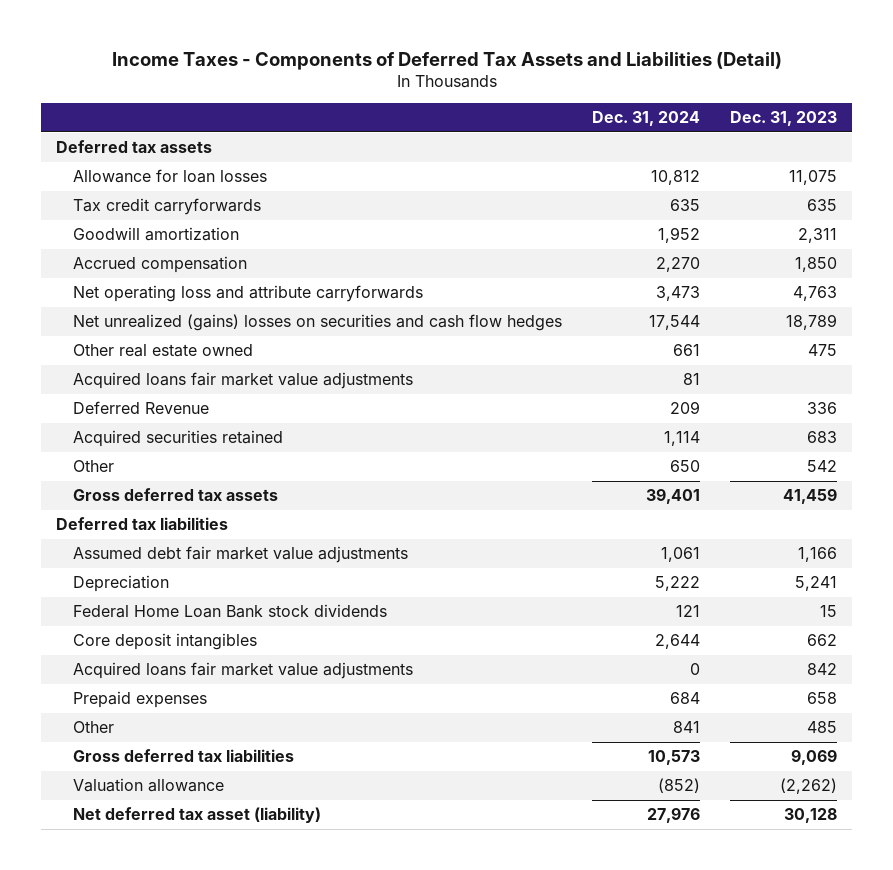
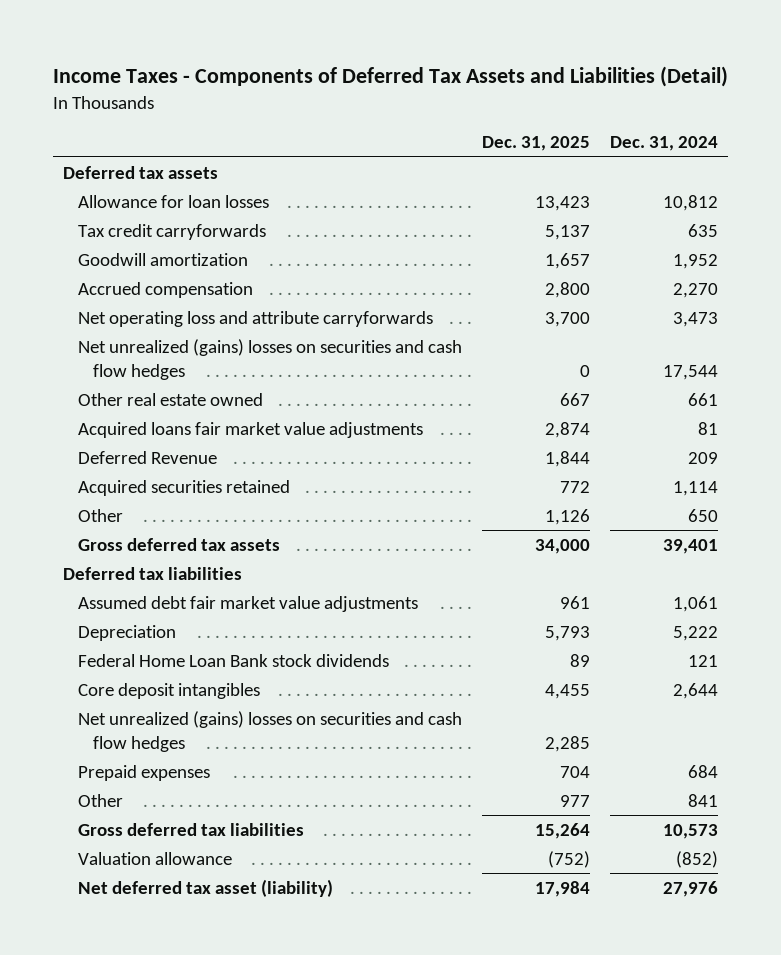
[730,111,838,127] Dec. 31, 2023 -> none
none -> [482,136,591,152] Dec. 31, 2025
[73,662,414,680] Acquired loans fair market value adjustments -> none
none -> [78,710,463,752] Net unrealized (gains) losses on securities and cash flow hedges

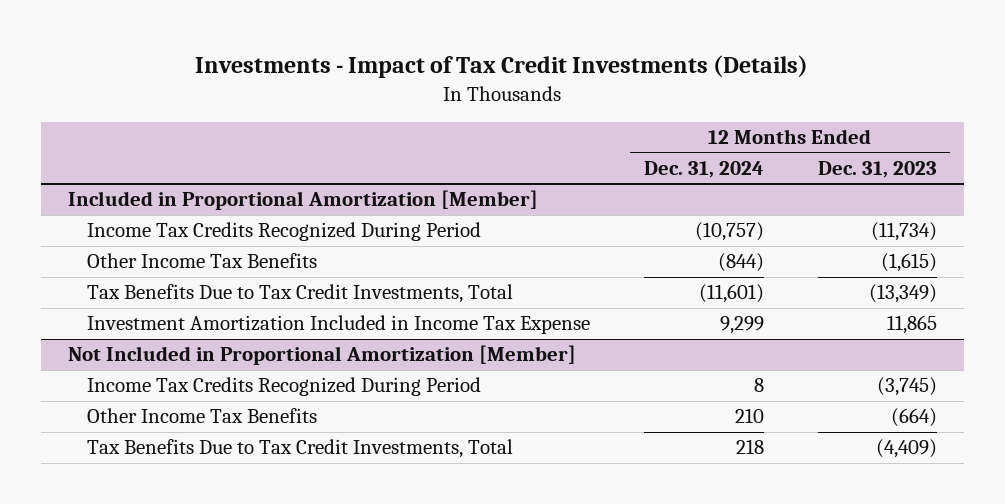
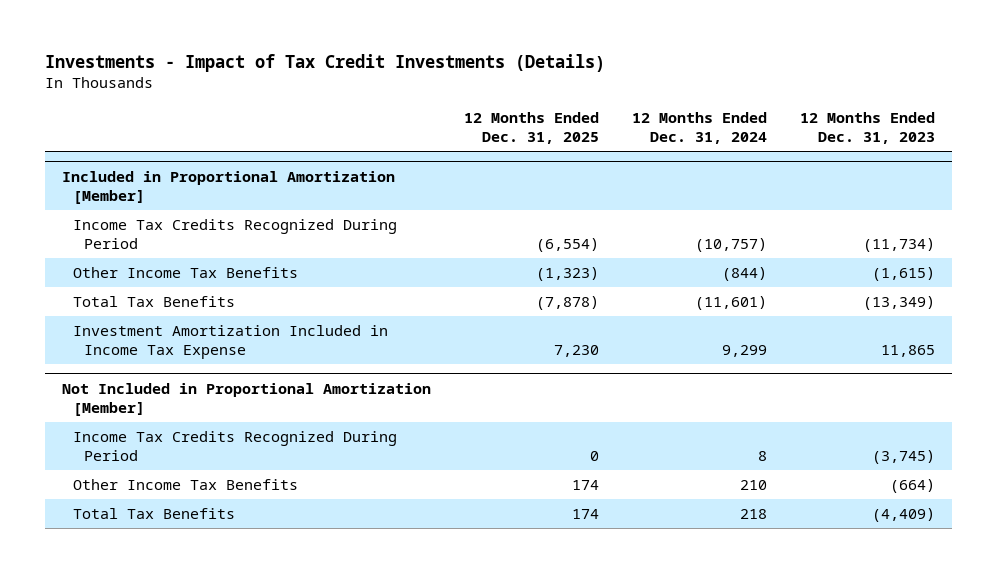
none -> [463,111,599,144] 12 Months Ended Dec. 31, 2025
[86,284,513,304] Tax Benefits Due to Tax Credit Investments, Total -> [72,295,235,307] Total Tax Benefits
[86,439,513,459] Tax Benefits Due to Tax Credit Investments, Total -> [72,507,235,519] Total Tax Benefits

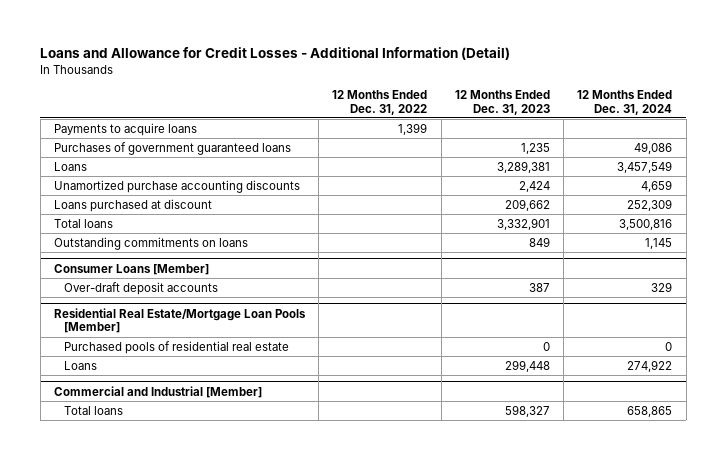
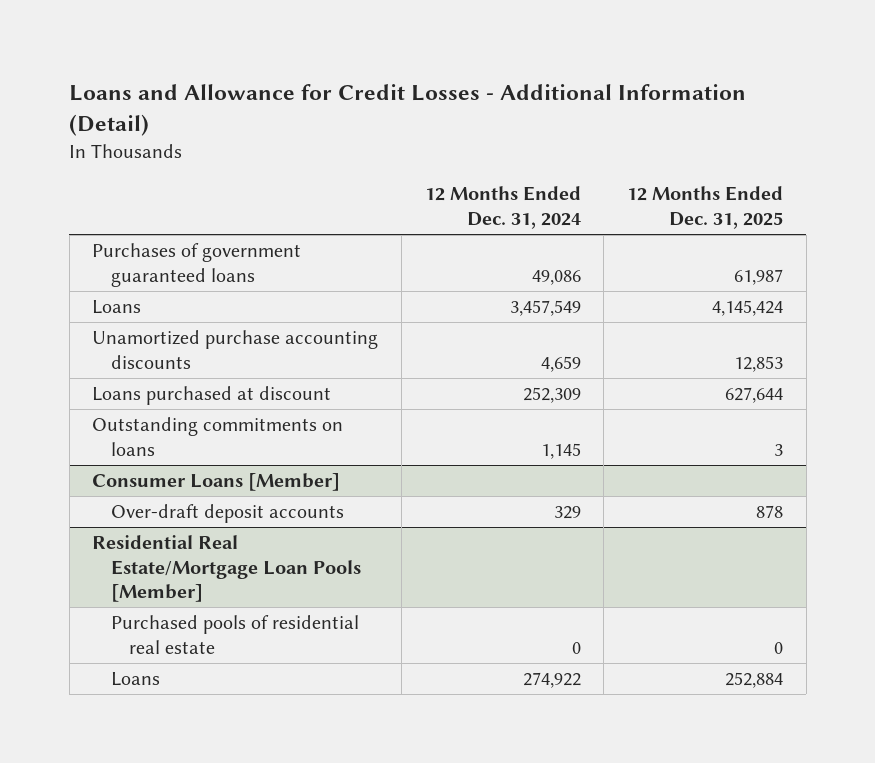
[332,89,428,115] 12 Months Ended Dec. 31, 2022 -> none
[454,89,550,115] 12 Months Ended Dec. 31, 2023 -> none
none -> [627,186,784,230] 12 Months Ended Dec. 31, 2025
[53,122,197,136] Payments to acquire loans -> none
[53,218,113,228] Total loans -> none
[53,385,262,398] Commercial and Industrial [Member] -> none
[63,405,123,415] Total loans -> none

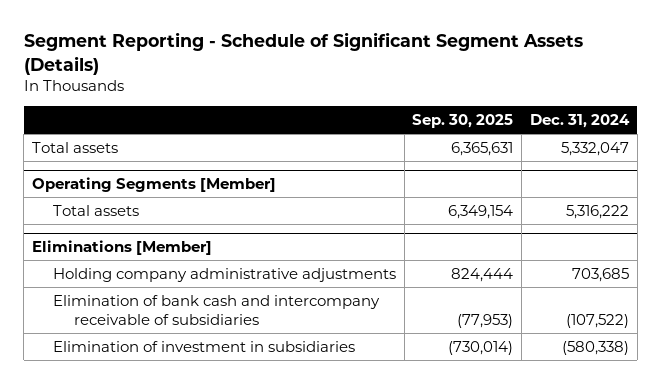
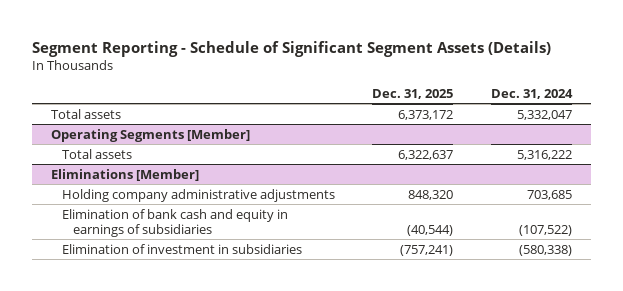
[412,114,514,129] Sep. 30, 2025 -> none
none -> [372,88,454,99] Dec. 31, 2025
[53,294,381,325] Elimination of bank cash and intercompany receivable of subsidiaries -> [61,208,288,237] Elimination of bank cash and equity in earnings of subsidiaries

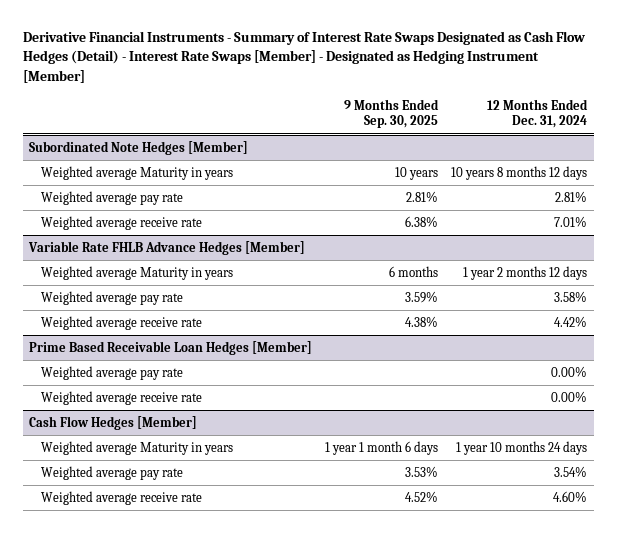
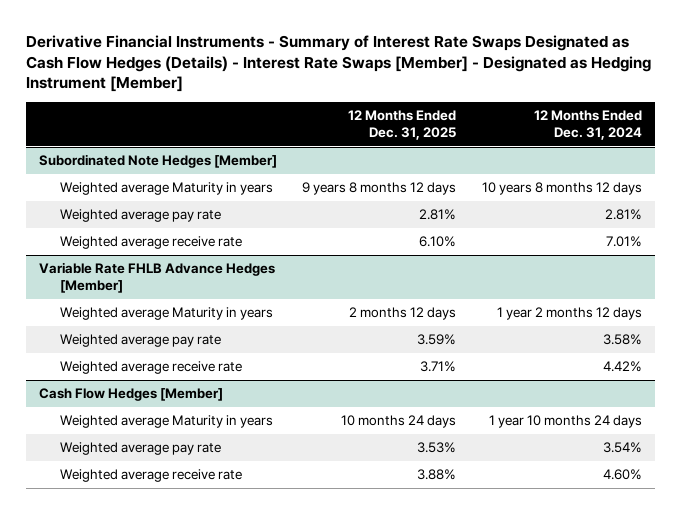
[22,31,585,83] Derivative Financial Instruments - Summary of Interest Rate Swaps Designated as Cash Flow Hedges (Detail) - Interest Rate Swaps [Member] - Designated as Hedging Instrument [Member] -> [26,34,652,93] Derivative Financial Instruments - Summary of Interest Rate Swaps Designated as Cash Flow Hedges (Details) - Interest Rate Swaps [Member] - Designated as Hedging Instrument [Member]
[344,98,440,129] 9 Months Ended Sep. 30, 2025 -> none
none -> [348,109,457,141] 12 Months Ended Dec. 31, 2025
[29,340,313,355] Prime Based Receivable Loan Hedges [Member] -> none
[40,365,183,380] Weighted average pay rate -> none
[40,390,202,405] Weighted average receive rate -> none

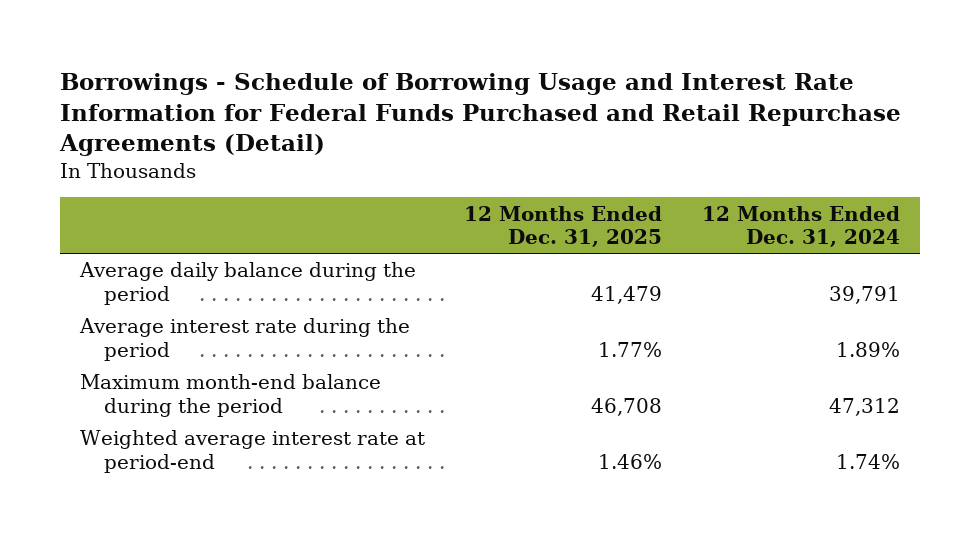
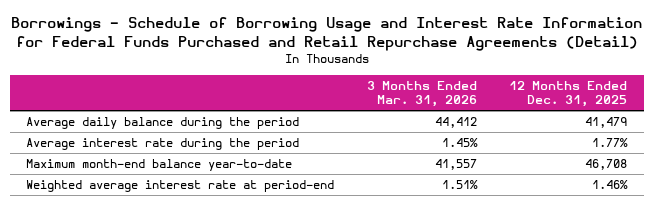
[701,205,900,248] 12 Months Ended Dec. 31, 2024 -> none
none -> [366,81,477,108] 3 Months Ended Mar. 31, 2026
[79,374,381,417] Maximum month-end balance during the period -> [26,159,293,172] Maximum month-end balance year-to-date

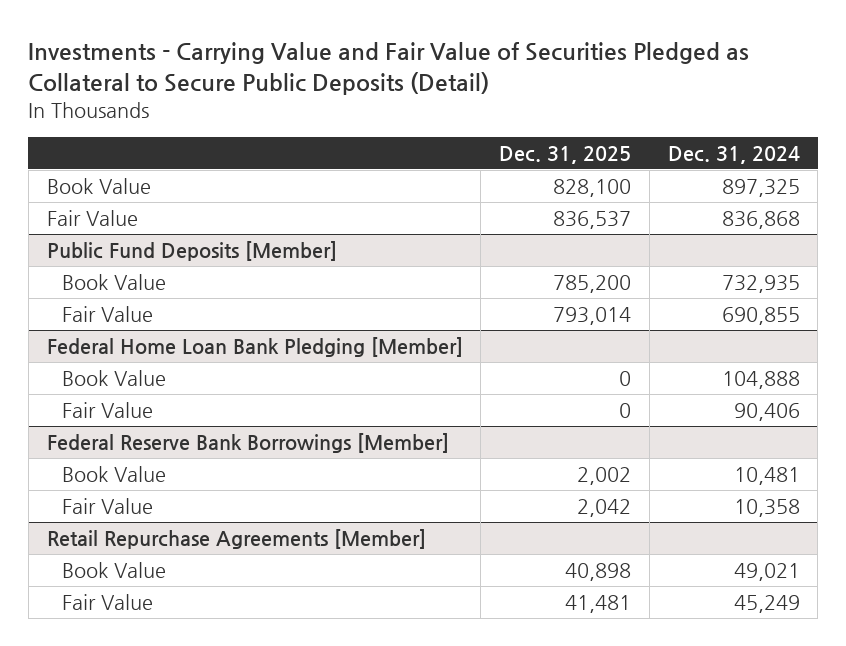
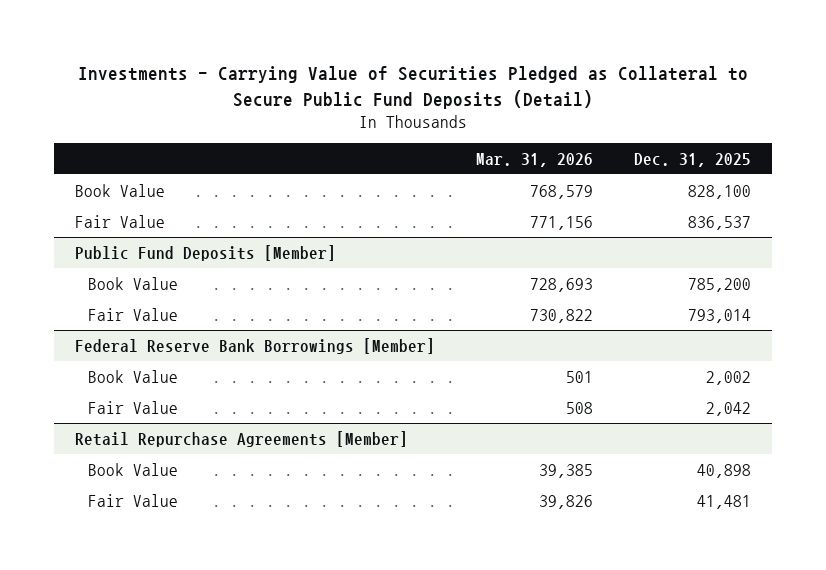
[28,42,750,96] Investments - Carrying Value and Fair Value of Securities Pledged as Collateral to Secure Public Deposits (Detail) -> [78,66,749,109] Investments - Carrying Value of Securities Pledged as Collateral to Secure Public Fund Deposits (Detail)
[667,146,800,165] Dec. 31, 2024 -> none
none -> [476,152,594,167] Mar. 31, 2026
[46,336,463,357] Federal Home Loan Bank Pledging [Member] -> none
[61,369,166,386] Book Value -> none
[61,401,153,418] Fair Value -> none

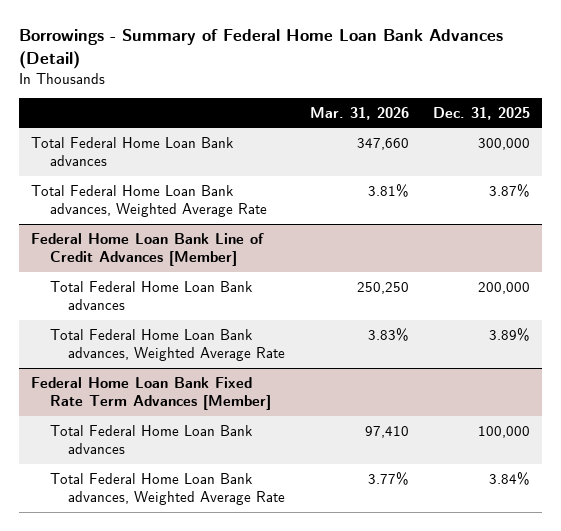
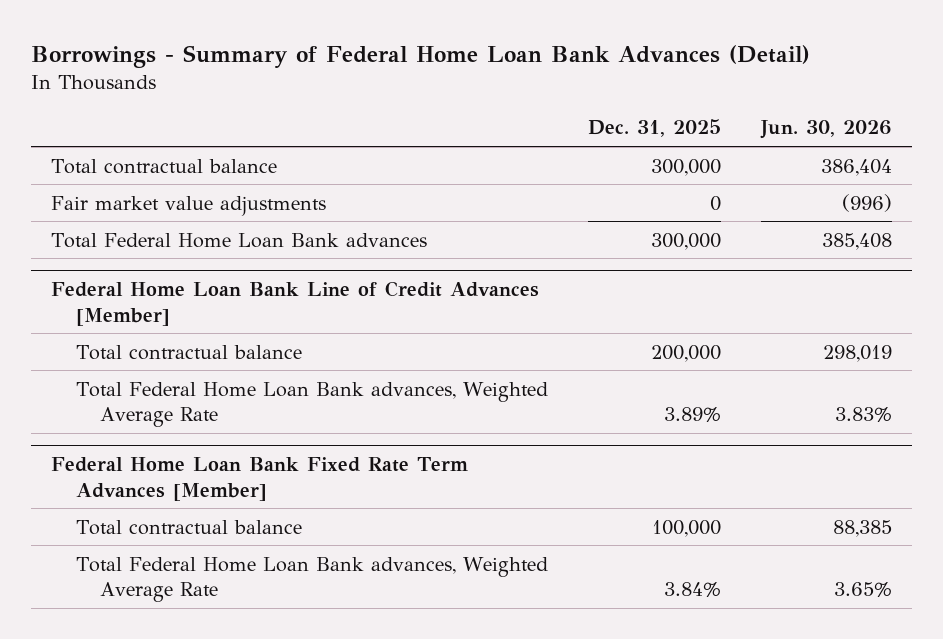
[309,106,409,120] Mar. 31, 2026 -> none
none -> [759,120,892,140] Jun. 30, 2026
none -> [51,158,278,174] Total contractual balance
none -> [51,195,327,216] Fair market value adjustments
[31,184,267,218] Total Federal Home Loan Bank advances, Weighted Average Rate -> none
[49,280,253,311] Total Federal Home Loan Bank advances -> none
none -> [75,344,302,360] Total contractual balance
[49,424,253,455] Total Federal Home Loan Bank advances -> none
none -> [75,519,302,535] Total contractual balance

